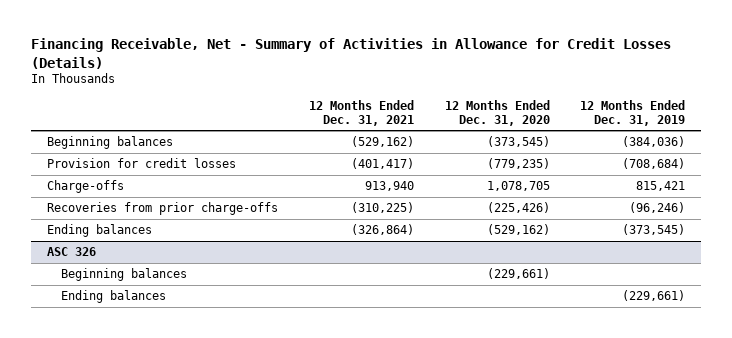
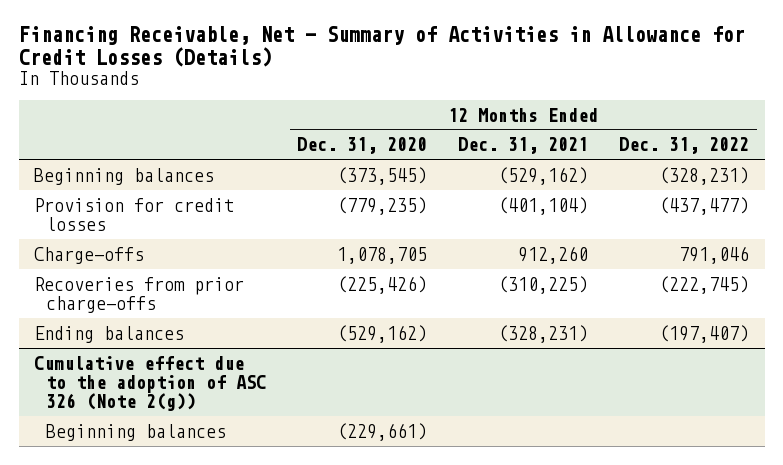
[580,100,686,126] 12 Months Ended Dec. 31, 2019 -> none
none -> [619,137,750,155] Dec. 31, 2022
[350,158,414,170] (401,417) -> [498,196,589,215] (401,104)
[364,181,414,192] 913,940 -> [518,245,589,264] 912,260
[350,224,414,236] (326,864) -> [498,324,589,343] (328,231)
[46,247,96,257] ASC 326 -> [34,355,267,412] Cumulative effect due to the adoption of ASC 326 (Note 2(g))
[61,290,167,304] Ending balances -> none

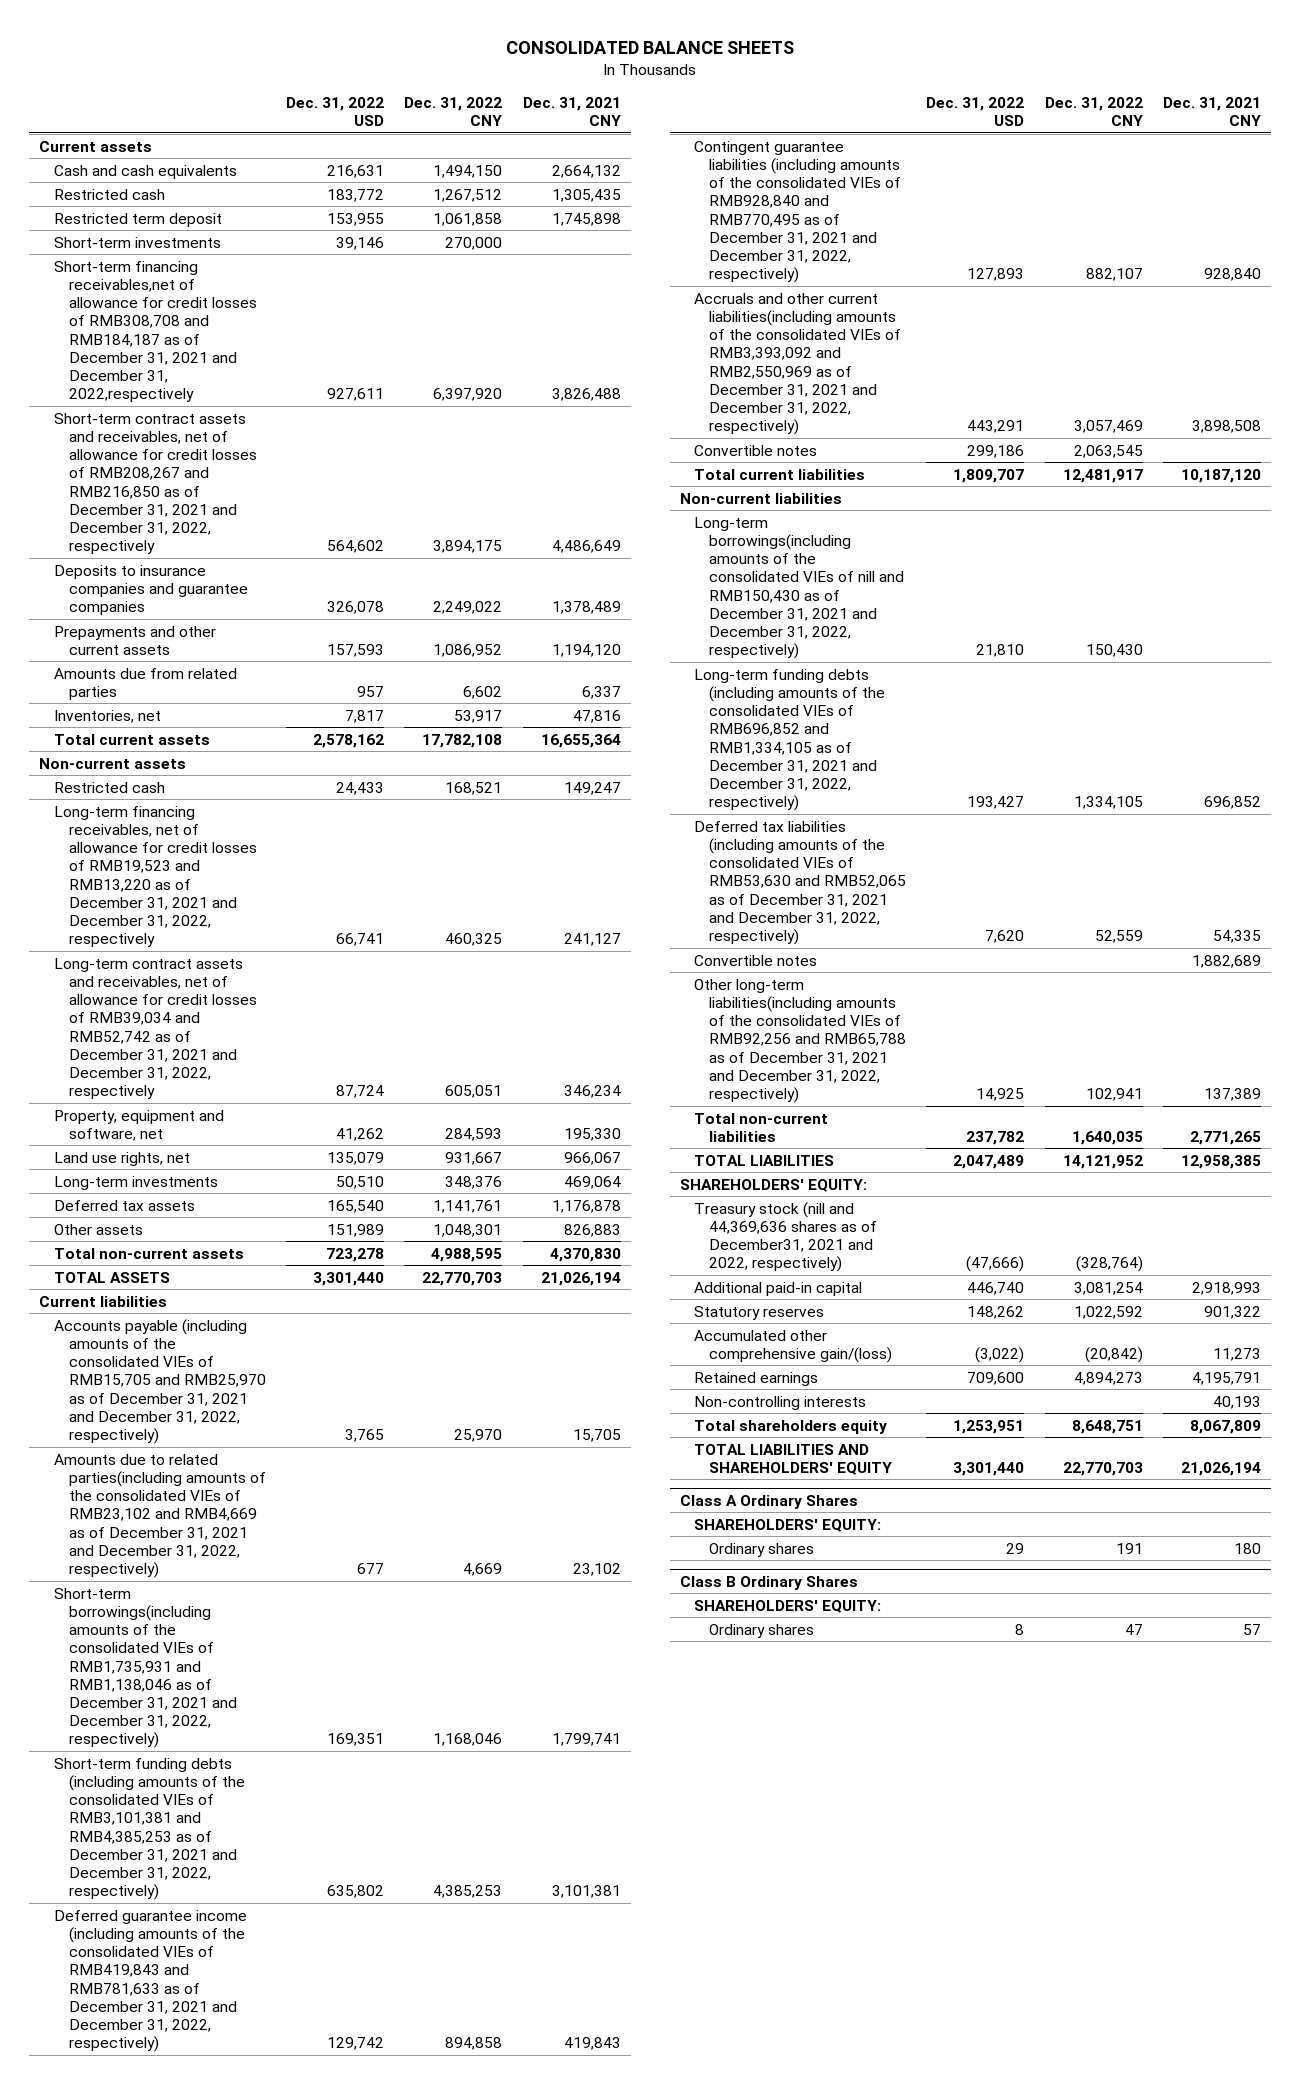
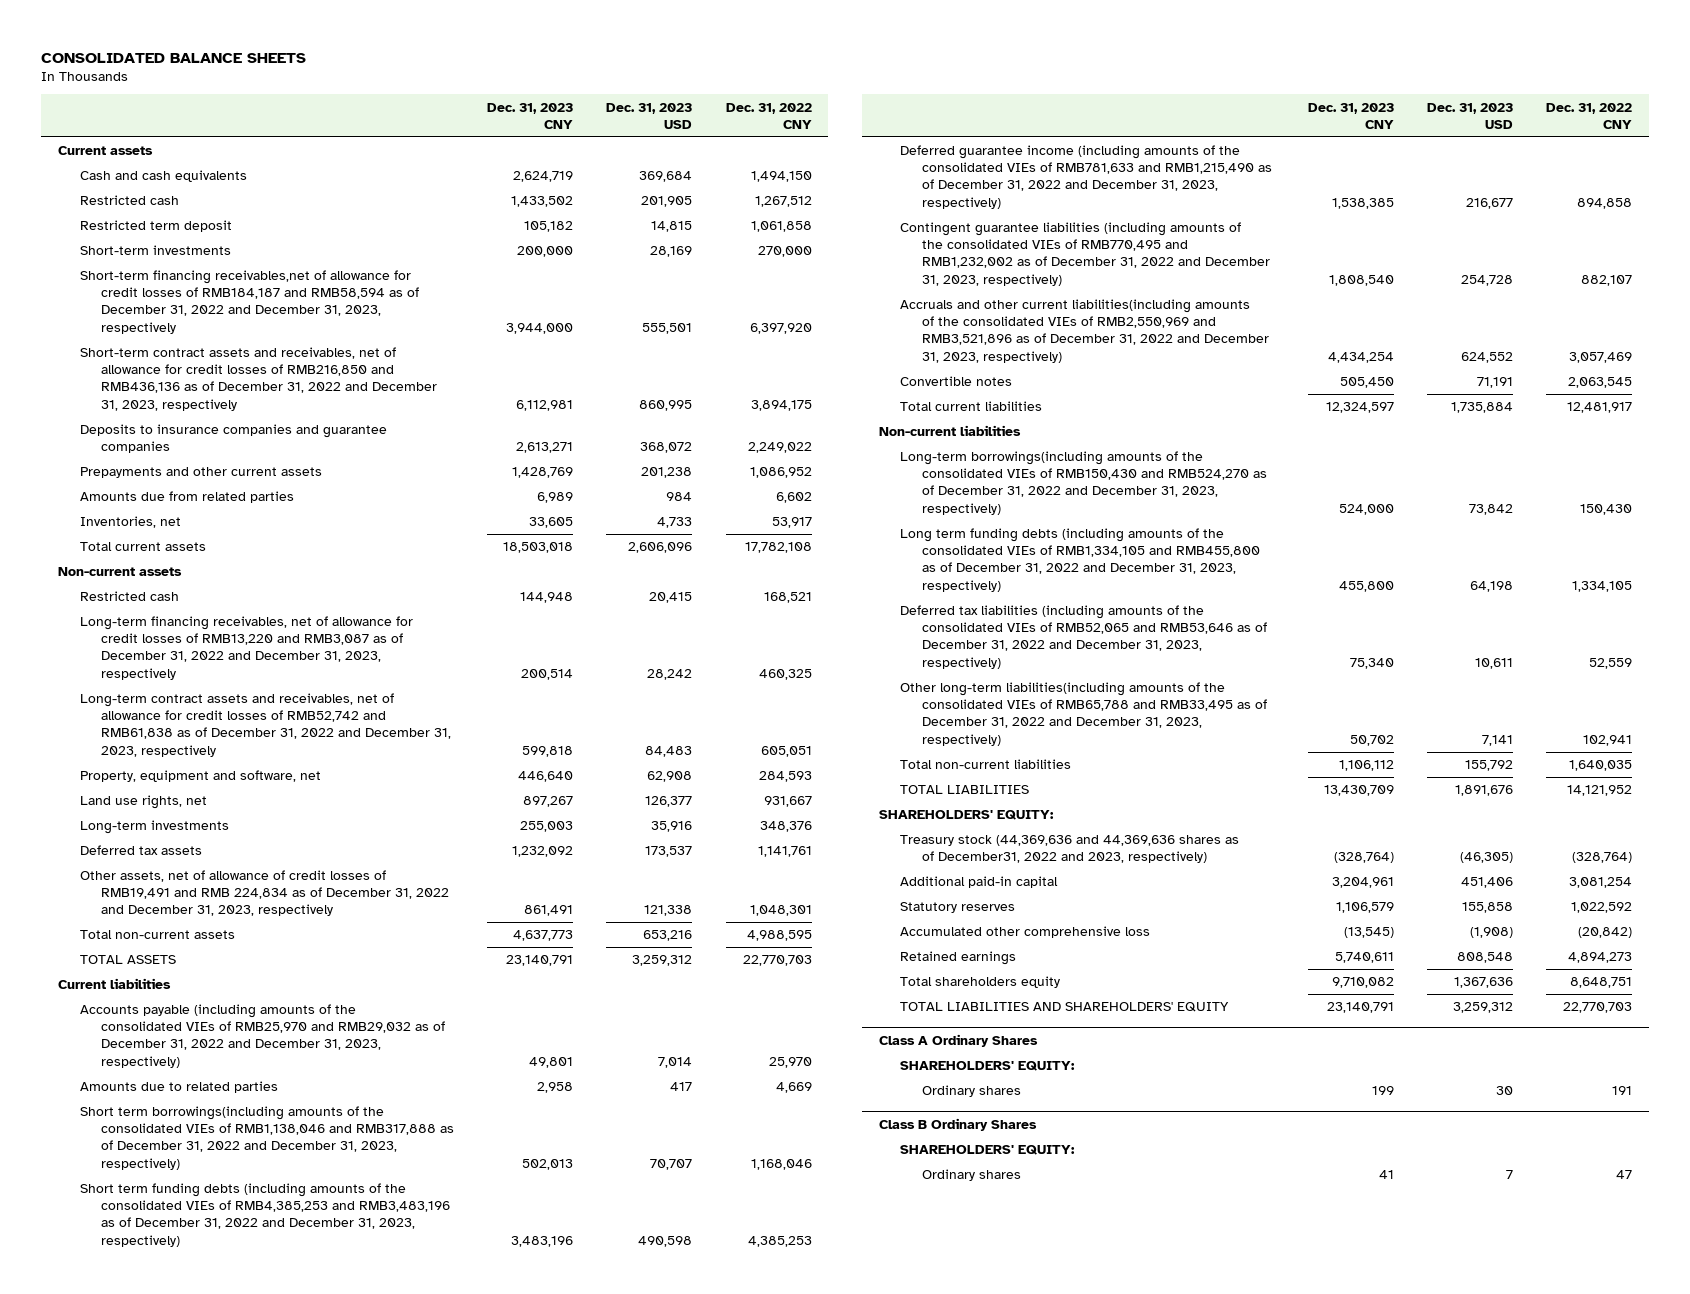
[286,96,385,126] Dec. 31, 2022 USD -> none
[522,96,621,126] Dec. 31, 2021 CNY -> none
none -> [487,102,574,129] Dec. 31, 2023 CNY
none -> [606,102,693,129] Dec. 31, 2023 USD
[54,260,257,403] Short-term financing receivables,net of allowance for credit losses of RMB308,708 and RMB184,187 as of December 31, 2021 and December 31, 2022,respectively -> [79,270,419,334] Short-term financing receivables,net of allowance for credit losses of RMB184,187 and RMB58,594 as of December 31, 2022 and December 31, 2023, respectively
[54,412,257,555] Short-term contract assets and receivables, net of allowance for credit losses of RMB208,267 and RMB216,850 as of December 31, 2021 and December 31, 2022, respectively -> [79,347,437,411] Short-term contract assets and receivables, net of allowance for credit losses of RMB216,850 and RMB436,136 as of December 31, 2022 and December 31, 2023, respectively
[54,805,257,948] Long-term financing receivables, net of allowance for credit losses of RMB19,523 and RMB13,220 as of December 31, 2021 and December 31, 2022, respectively -> [79,616,413,680] Long-term financing receivables, net of allowance for credit losses of RMB13,220 and RMB3,087 as of December 31, 2022 and December 31, 2023, respectively
[54,957,257,1100] Long-term contract assets and receivables, net of allowance for credit losses of RMB39,034 and RMB52,742 as of December 31, 2021 and December 31, 2022, respectively -> [79,693,451,757] Long-term contract assets and receivables, net of allowance for credit losses of RMB52,742 and RMB61,838 as of December 31, 2022 and December 31, 2023, respectively
[54,1223,144,1235] Other assets -> [79,870,449,917] Other assets, net of allowance of credit losses of RMB19,491 and RMB 224,834 as of December 31, 2022 and December 31, 2023, respectively
[54,1318,266,1444] Accounts payable (including amounts of the consolidated VIEs of RMB15,705 and RMB25,970 as of December 31, 2021 and December 31, 2022, respectively) -> [79,1004,445,1068] Accounts payable (including amounts of the consolidated VIEs of RMB25,970 and RMB29,032 as of December 31, 2022 and December 31, 2023, respectively)
[54,1453,266,1578] Amounts due to related parties(including amounts of the consolidated VIEs of RMB23,102 and RMB4,669 as of December 31, 2021 and December 31, 2022, respectively) -> [79,1081,278,1094] Amounts due to related parties
[54,1587,237,1749] Short-term borrowings(including amounts of the consolidated VIEs of RMB1,735,931 and RMB1,138,046 as of December 31, 2021 and December 31, 2022, respectively) -> [79,1106,454,1170] Short term borrowings(including amounts of the consolidated VIEs of RMB1,138,046 and RMB317,888 as of December 31, 2022 and December 31, 2023, respectively)
[54,1757,245,1901] Short-term funding debts (including amounts of the consolidated VIEs of RMB3,101,381 and RMB4,385,253 as of December 31, 2021 and December 31, 2022, respectively) -> [79,1183,450,1247] Short term funding debts (including amounts of the consolidated VIEs of RMB4,385,253 and RMB3,483,196 as of December 31, 2022 and December 31, 2023, respectively)
[54,1909,248,2053] Deferred guarantee income (including amounts of the consolidated VIEs of RMB419,843 and RMB781,633 as of December 31, 2021 and December 31, 2022, respectively) -> [900,145,1272,209] Deferred guarantee income (including amounts of the consolidated VIEs of RMB781,633 and RMB1,215,490 as of December 31, 2022 and December 31, 2023, respectively)
[694,140,902,284] Contingent guarantee liabilities (including amounts of the consolidated VIEs of RMB928,840 and RMB770,495 as of December 31, 2021 and December 31, 2022, respectively) -> [900,222,1270,286] Contingent guarantee liabilities (including amounts of the consolidated VIEs of RMB770,495 and RMB1,232,002 as of December 31, 2022 and December 31, 2023, respectively)
[694,292,902,436] Accruals and other current liabilities(including amounts of the consolidated VIEs of RMB3,393,092 and RMB2,550,969 as of December 31, 2021 and December 31, 2022, respectively) -> [900,299,1269,363] Accruals and other current liabilities(including amounts of the consolidated VIEs of RMB2,550,969 and RMB3,521,896 as of December 31, 2022 and December 31, 2023, respectively)
[694,954,818,966] Convertible notes -> none
[694,516,905,660] Long-term borrowings(including amounts of the consolidated VIEs of nill and RMB150,430 as of December 31, 2021 and December 31, 2022, respectively) -> [900,451,1267,515] Long-term borrowings(including amounts of the consolidated VIEs of RMB150,430 and RMB524,270 as of December 31, 2022 and December 31, 2023, respectively)
[694,668,886,812] Long-term funding debts (including amounts of the consolidated VIEs of RMB696,852 and RMB1,334,105 as of December 31, 2021 and December 31, 2022, respectively) -> [900,528,1260,592] Long term funding debts (including amounts of the consolidated VIEs of RMB1,334,105 and RMB455,800 as of December 31, 2022 and December 31, 2023, respectively)
[694,820,907,945] Deferred tax liabilities (including amounts of the consolidated VIEs of RMB53,630 and RMB52,065 as of December 31, 2021 and December 31, 2022, respectively) -> [900,605,1267,669] Deferred tax liabilities (including amounts of the consolidated VIEs of RMB52,065 and RMB53,646 as of December 31, 2022 and December 31, 2023, respectively)
[694,978,907,1103] Other long-term liabilities(including amounts of the consolidated VIEs of RMB92,256 and RMB65,788 as of December 31, 2021 and December 31, 2022, respectively) -> [900,682,1267,746] Other long-term liabilities(including amounts of the consolidated VIEs of RMB65,788 and RMB33,495 as of December 31, 2022 and December 31, 2023, respectively)
[694,1201,878,1273] Treasury stock (nill and 44,369,636 shares as of December31, 2021 and 2022, respectively) -> [900,835,1240,864] Treasury stock (44,369,636 and 44,369,636 shares as of December31, 2022 and 2023, respectively)
[694,1329,893,1363] Accumulated other comprehensive gain/(loss) -> [900,926,1151,939] Accumulated other comprehensive loss
[694,1395,867,1410] Non-controlling interests -> none

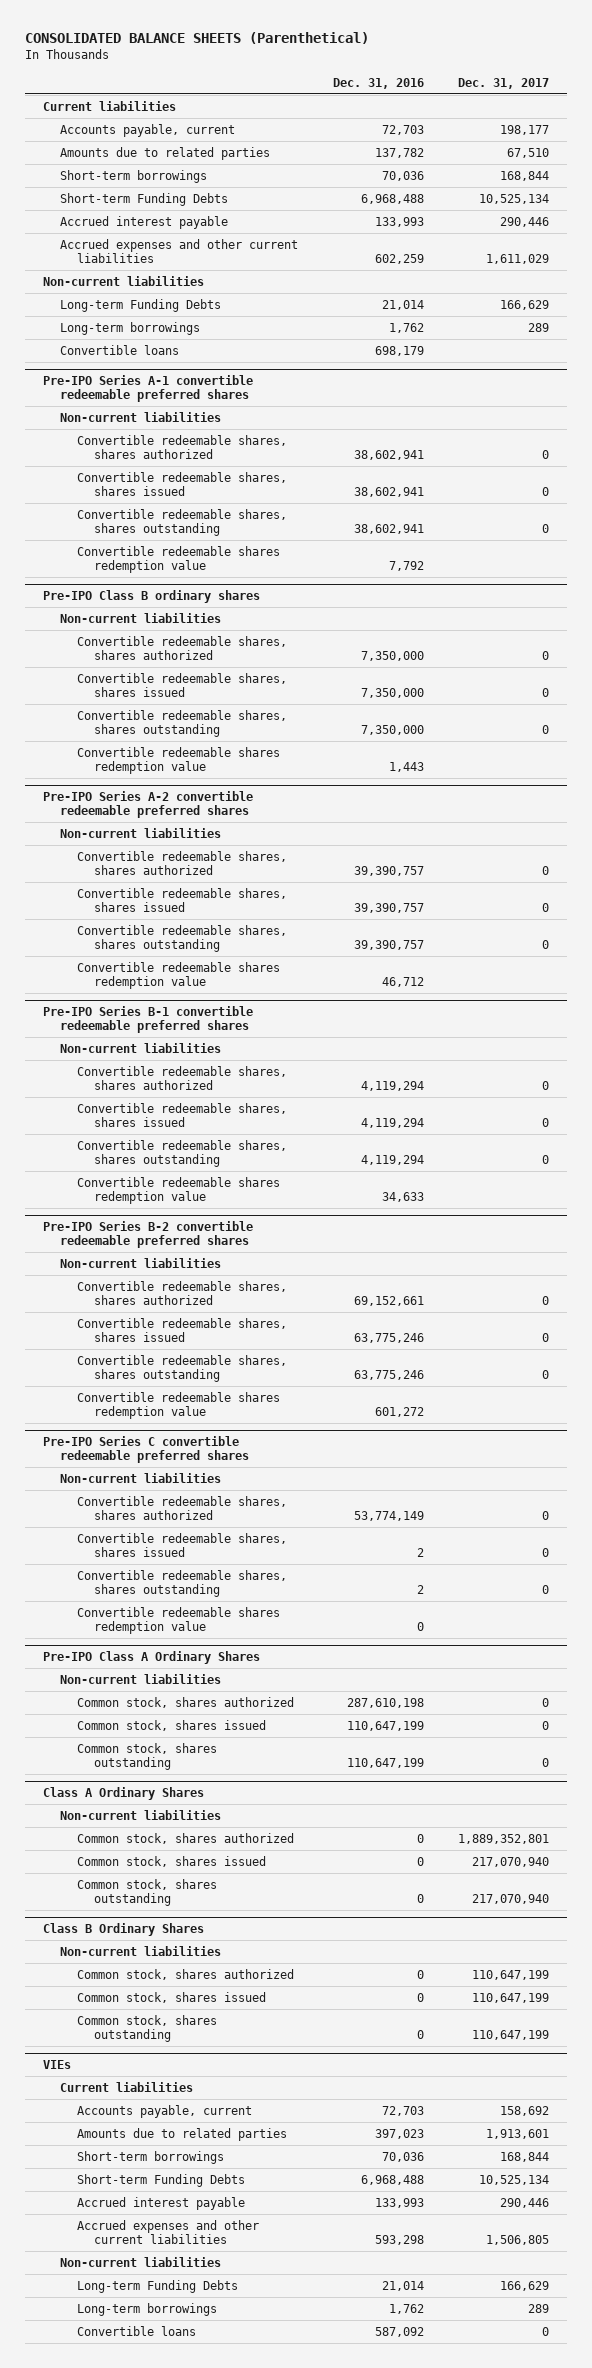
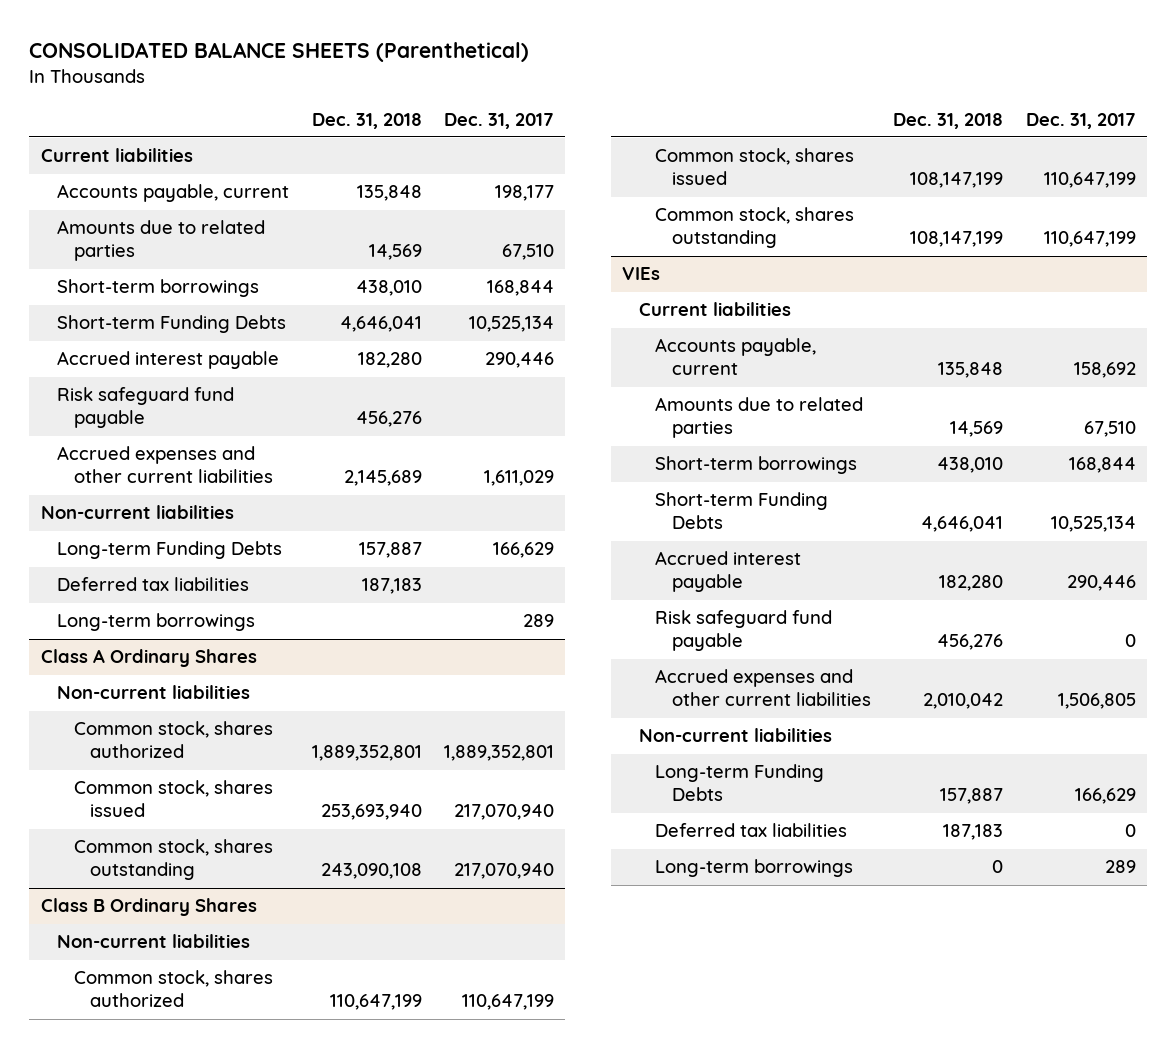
[332,77,424,89] Dec. 31, 2016 -> none
none -> [311,112,422,129] Dec. 31, 2018
none -> [57,387,235,429] Risk safeguard fund payable
none -> [57,577,250,592] Deferred tax liabilities
[59,344,179,355] Convertible loans -> none
[42,374,253,402] Pre-IPO Series A-1 convertible redeemable preferred shares -> none
[59,411,221,422] Non-current liabilities -> none
[76,434,287,459] Convertible redeemable shares, shares authorized -> none
[76,471,287,496] Convertible redeemable shares, shares issued -> none
[76,508,287,536] Convertible redeemable shares, shares outstanding -> none
[76,545,280,573] Convertible redeemable shares redemption value -> none
[42,589,260,603] Pre-IPO Class B ordinary shares -> none
[59,612,221,623] Non-current liabilities -> none
[76,635,287,660] Convertible redeemable shares, shares authorized -> none
[76,672,287,697] Convertible redeemable shares, shares issued -> none
[76,709,287,737] Convertible redeemable shares, shares outstanding -> none
[76,746,280,774] Convertible redeemable shares redemption value -> none
[42,790,253,818] Pre-IPO Series A-2 convertible redeemable preferred shares -> none
[59,827,221,838] Non-current liabilities -> none
[76,850,287,875] Convertible redeemable shares, shares authorized -> none
[76,887,287,912] Convertible redeemable shares, shares issued -> none
[76,924,287,952] Convertible redeemable shares, shares outstanding -> none
[76,961,280,989] Convertible redeemable shares redemption value -> none
[42,1005,253,1033] Pre-IPO Series B-1 convertible redeemable preferred shares -> none
[59,1042,221,1053] Non-current liabilities -> none
[76,1065,287,1090] Convertible redeemable shares, shares authorized -> none
[76,1102,287,1127] Convertible redeemable shares, shares issued -> none
[76,1139,287,1167] Convertible redeemable shares, shares outstanding -> none
[76,1176,280,1204] Convertible redeemable shares redemption value -> none
[42,1220,253,1248] Pre-IPO Series B-2 convertible redeemable preferred shares -> none
[59,1257,221,1268] Non-current liabilities -> none
[76,1280,287,1305] Convertible redeemable shares, shares authorized -> none
[76,1317,287,1342] Convertible redeemable shares, shares issued -> none
[76,1354,287,1382] Convertible redeemable shares, shares outstanding -> none
[76,1391,280,1419] Convertible redeemable shares redemption value -> none
[42,1435,249,1463] Pre-IPO Series C convertible redeemable preferred shares -> none
[59,1472,221,1483] Non-current liabilities -> none
[76,1495,287,1520] Convertible redeemable shares, shares authorized -> none
[76,1532,287,1557] Convertible redeemable shares, shares issued -> none
[76,1569,287,1597] Convertible redeemable shares, shares outstanding -> none
[76,1606,280,1634] Convertible redeemable shares redemption value -> none
[42,1650,260,1664] Pre-IPO Class A Ordinary Shares -> none
[59,1673,221,1684] Non-current liabilities -> none
[76,1696,294,1708] Common stock, shares authorized -> none
[76,1719,266,1731] Common stock, shares issued -> none
[76,1742,217,1770] Common stock, shares outstanding -> none
[486,2128,550,2139] 1,913,601 -> [1083,421,1136,438] 67,510
none -> [655,610,833,652] Risk safeguard fund payable
none -> [655,823,848,838] Deferred tax liabilities
[76,2325,196,2336] Convertible loans -> none

